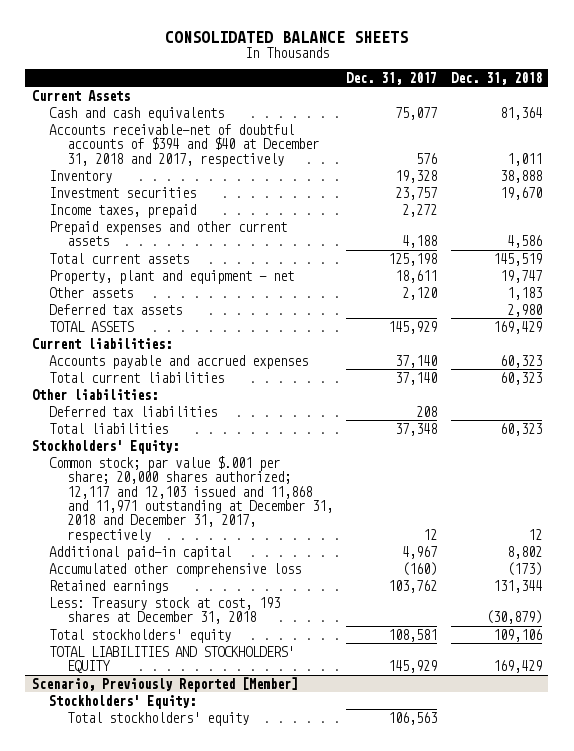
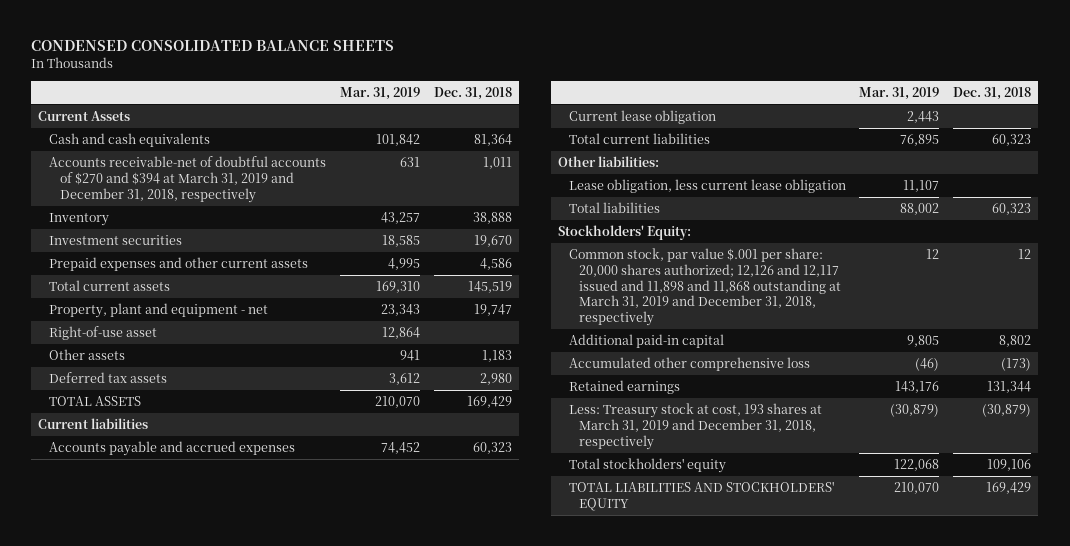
[164,30,408,43] CONSOLIDATED BALANCE SHEETS -> [31,39,395,51] CONDENSED CONSOLIDATED BALANCE SHEETS
[346,71,438,85] Dec. 31, 2017 -> none
none -> [340,86,421,100] Mar. 31, 2019
[49,123,320,167] Accounts receivable-net of doubtful accounts of $394 and $40 at December 31, 2018 and 2017, respectively -> [49,156,327,203] Accounts receivable-net of doubtful accounts of $270 and $394 at March 31, 2019 and December 31, 2018, respectively
[49,203,197,218] Income taxes, prepaid -> none
none -> [49,326,158,341] Right-of-use asset
[31,337,172,349] Current liabilities: -> [38,418,149,430] Current liabilities
none -> [568,110,716,125] Current lease obligation
[49,405,218,417] Deferred tax liabilities -> none
none -> [568,179,846,194] Lease obligation, less current lease obligation
[49,455,334,543] Common stock; par value $.001 per share; 20,000 shares authorized; 12,117 and 12,103 issued and 11,868 and 11,971 outstanding at December 31, 2018 and December 31, 2017, respectively -> [568,248,842,327] Common stock, par value $.001 per share: 20,000 shares authorized; 12,126 and 12,117 issued and 11,898 and 11,868 outstanding at March 31, 2019 and December 31, 2018, respectively
[49,596,281,625] Less: Treasury stock at cost, 193 shares at December 31, 2018 -> [568,403,822,450] Less: Treasury stock at cost, 193 shares at March 31, 2019 and December 31, 2018, respectively
[31,676,298,692] Scenario, Previously Reported [Member] -> none
[49,694,197,709] Stockholders' Equity: -> none
[67,711,250,726] Total stockholders' equity -> none

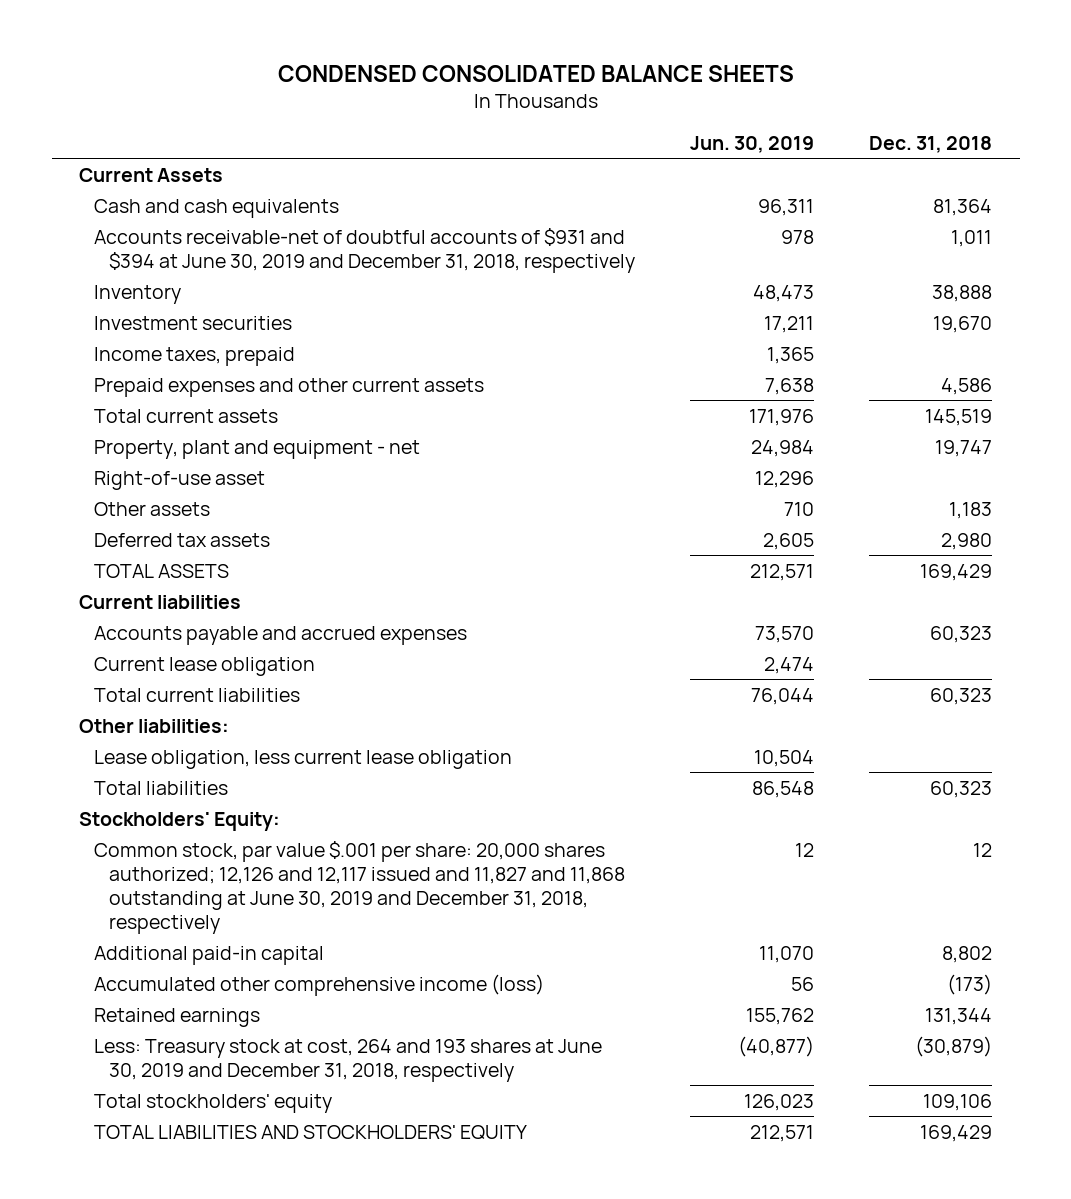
[340,86,421,100] Mar. 31, 2019 -> none
none -> [690,135,815,153] Jun. 30, 2019
[49,156,327,203] Accounts receivable-net of doubtful accounts of $270 and $394 at March 31, 2019 and December 31, 2018, respectively -> [94,227,636,273] Accounts receivable-net of doubtful accounts of $931 and $394 at June 30, 2019 and December 31, 2018, respectively
none -> [94,346,296,366] Income taxes, prepaid
[568,248,842,327] Common stock, par value $.001 per share: 20,000 shares authorized; 12,126 and 12,117 issued and 11,898 and 11,868 outstanding at March 31, 2019 and December 31, 2018, respectively -> [94,840,626,934] Common stock, par value $.001 per share: 20,000 shares authorized; 12,126 and 12,117 issued and 11,827 and 11,868 outstanding at June 30, 2019 and December 31, 2018, respectively
[568,357,810,372] Accumulated other comprehensive loss -> [94,973,545,996] Accumulated other comprehensive income (loss)
[568,403,822,450] Less: Treasury stock at cost, 193 shares at March 31, 2019 and December 31, 2018, respectively -> [94,1038,603,1082] Less: Treasury stock at cost, 264 and 193 shares at June 30, 2019 and December 31, 2018, respectively

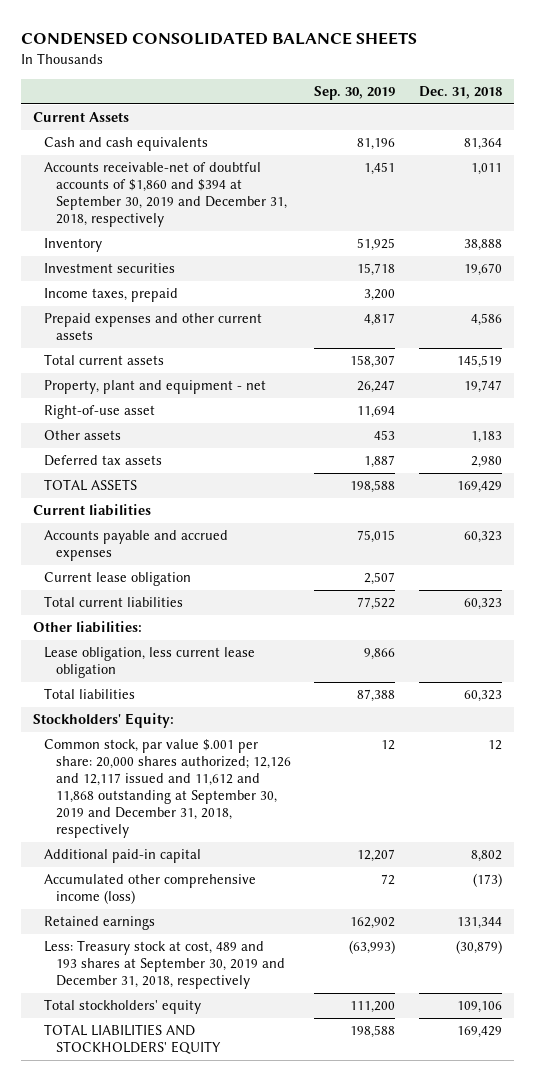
[690,135,815,153] Jun. 30, 2019 -> none
none -> [314,85,396,100] Sep. 30, 2019
[94,227,636,273] Accounts receivable-net of doubtful accounts of $931 and $394 at June 30, 2019 and December 31, 2018, respectively -> [44,162,287,228] Accounts receivable-net of doubtful accounts of $1,860 and $394 at September 30, 2019 and December 31, 2018, respectively
[94,840,626,934] Common stock, par value $.001 per share: 20,000 shares authorized; 12,126 and 12,117 issued and 11,827 and 11,868 outstanding at June 30, 2019 and December 31, 2018, respectively -> [44,739,291,839] Common stock, par value $.001 per share: 20,000 shares authorized; 12,126 and 12,117 issued and 11,612 and 11,868 outstanding at September 30, 2019 and December 31, 2018, respectively
[94,1038,603,1082] Less: Treasury stock at cost, 264 and 193 shares at June 30, 2019 and December 31, 2018, respectively -> [44,940,285,990] Less: Treasury stock at cost, 489 and 193 shares at September 30, 2019 and December 31, 2018, respectively

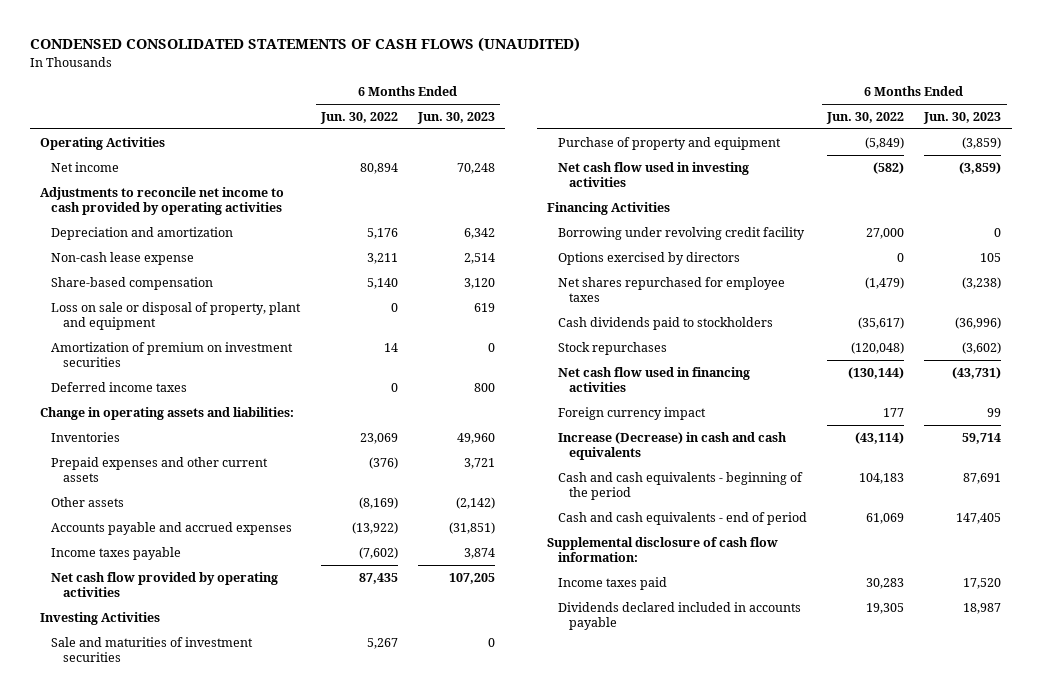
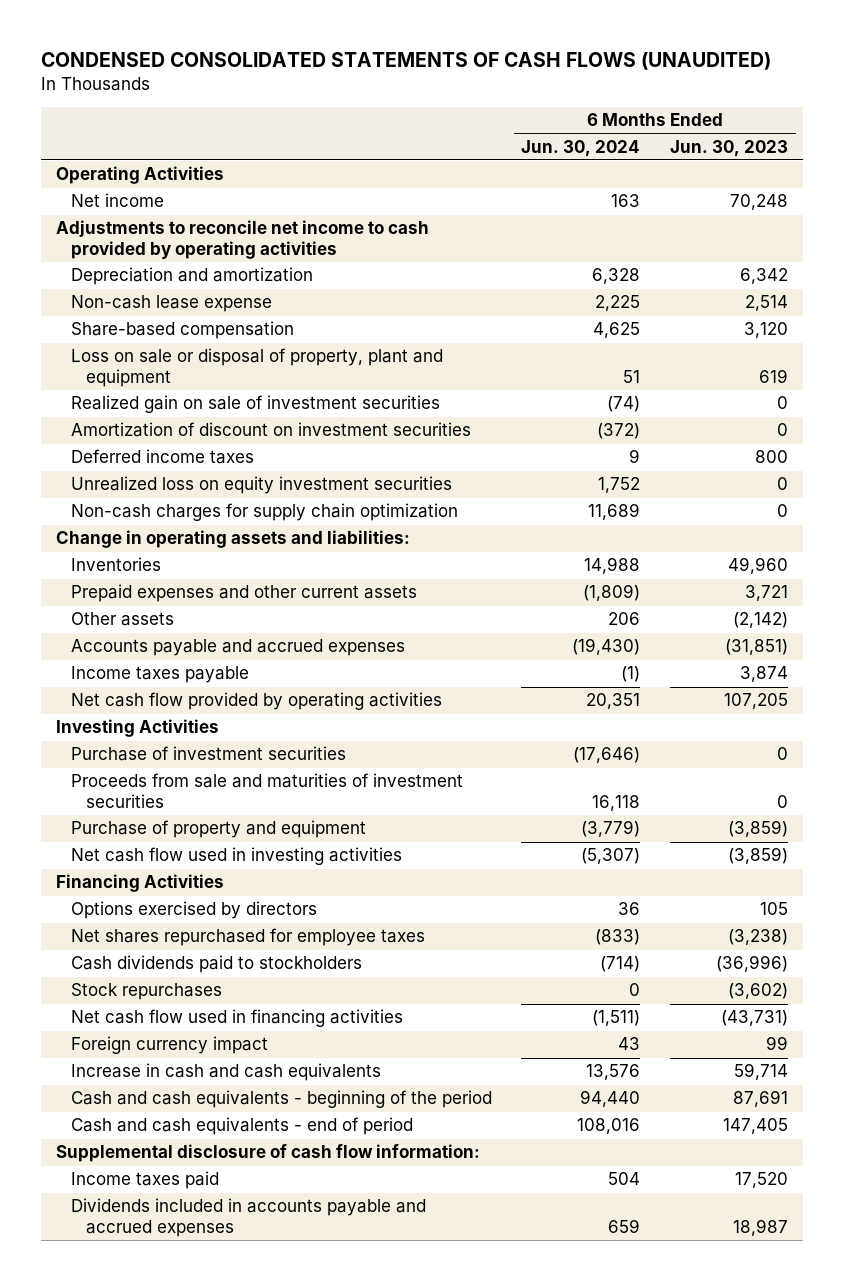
[319,112,398,125] Jun. 30, 2022 -> none
none -> [521,139,641,157] Jun. 30, 2024
none -> [70,395,440,414] Realized gain on sale of investment securities
[51,341,294,368] Amortization of premium on investment securities -> [70,422,471,438] Amortization of discount on investment securities
none -> [70,476,452,495] Unrealized loss on equity investment securities
none -> [70,503,458,522] Non-cash charges for supply chain optimization
none -> [70,746,346,762] Purchase of investment securities
[51,636,254,663] Sale and maturities of investment securities -> [70,773,463,808] Proceeds from sale and maturities of investment securities
[558,226,806,240] Borrowing under revolving credit facility -> none
[558,431,788,461] Increase (Decrease) in cash and cash equivalents -> [70,1063,381,1082] Increase in cash and cash equivalents
[558,601,802,631] Dividends declared included in accounts payable -> [70,1198,426,1237] Dividends included in accounts payable and accrued expenses

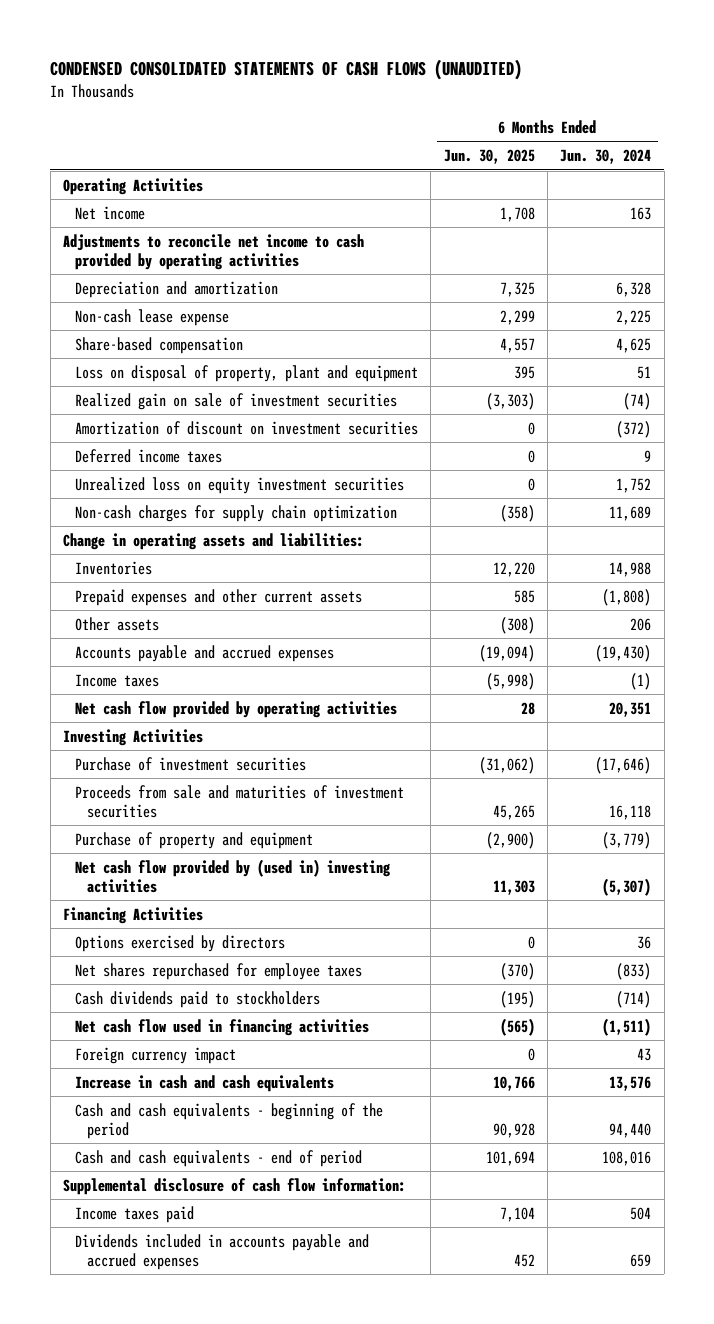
[670,139,789,157] Jun. 30, 2023 -> none
none -> [443,149,535,165] Jun. 30, 2025
[70,348,443,387] Loss on sale or disposal of property, plant and equipment -> [74,364,418,382] Loss on disposal of property, plant and equipment
[583,584,641,602] (1,809) -> [602,588,652,606] (1,808)
[70,666,249,684] Income taxes payable -> [74,673,159,687] Income taxes
[70,847,402,866] Net cash flow used in investing activities -> [74,858,391,893] Net cash flow provided by (used in) investing activities
[70,983,222,1001] Stock repurchases -> none

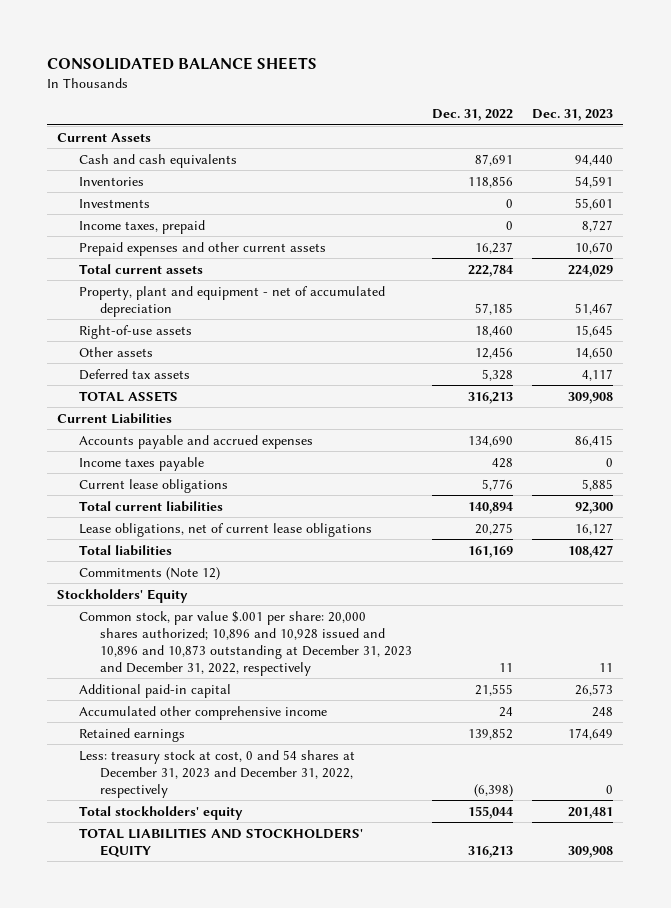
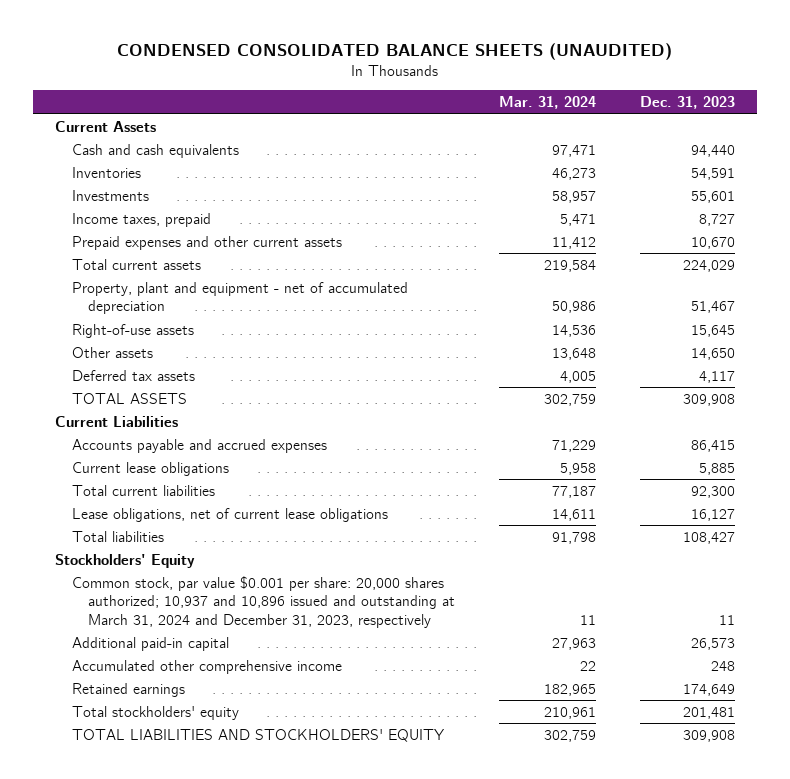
[47,57,318,71] CONSOLIDATED BALANCE SHEETS -> [117,42,673,60] CONDENSED CONSOLIDATED BALANCE SHEETS (UNAUDITED)
[431,109,513,122] Dec. 31, 2022 -> none
none -> [499,95,597,109] Mar. 31, 2024
[78,456,204,471] Income taxes payable -> none
[78,566,220,580] Commitments (Note 12) -> none
[78,610,413,676] Common stock, par value $.001 per share: 20,000 shares authorized; 10,896 and 10,928 issued and 10,896 and 10,873 outstanding at December 31, 2023 and December 31, 2022, respectively -> [71,575,456,628] Common stock, par value $0.001 per share: 20,000 shares authorized; 10,937 and 10,896 issued and outstanding at March 31, 2024 and December 31, 2023, respectively
[78,749,355,798] Less: treasury stock at cost, 0 and 54 shares at December 31, 2023 and December 31, 2022, respectively -> none

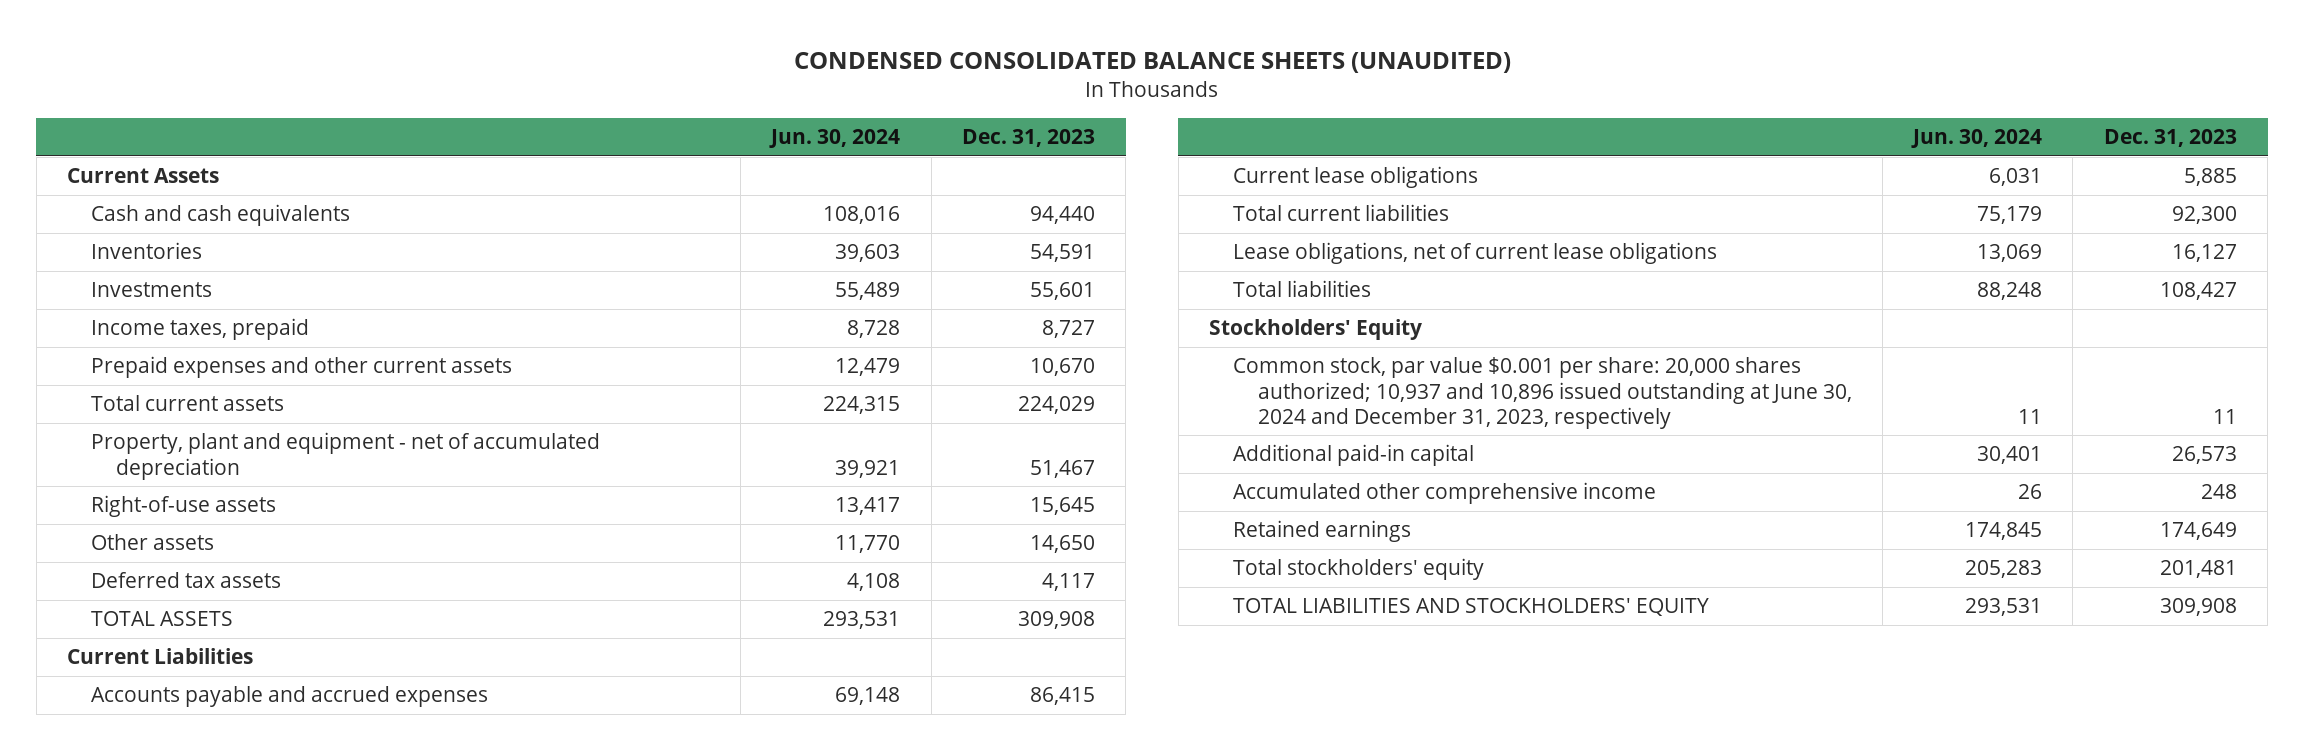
[499,95,597,109] Mar. 31, 2024 -> none
none -> [769,129,901,149] Jun. 30, 2024
[71,575,456,628] Common stock, par value $0.001 per share: 20,000 shares authorized; 10,937 and 10,896 issued and outstanding at March 31, 2024 and December 31, 2023, respectively -> [1233,357,1852,429] Common stock, par value $0.001 per share: 20,000 shares authorized; 10,937 and 10,896 issued outstanding at June 30, 2024 and December 31, 2023, respectively

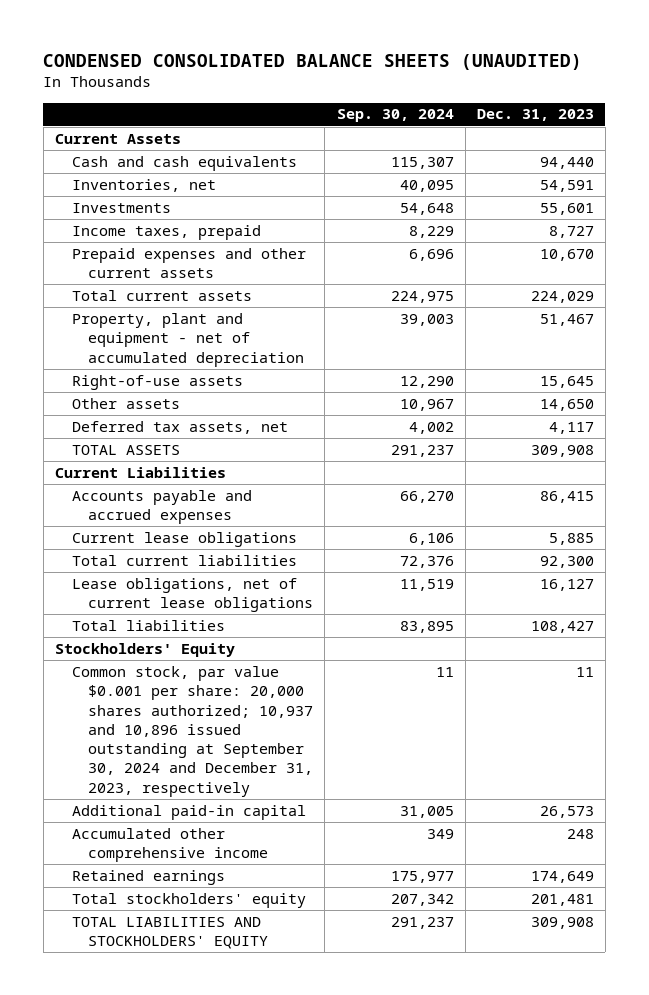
[769,129,901,149] Jun. 30, 2024 -> none
none -> [336,109,454,123] Sep. 30, 2024
[91,242,203,260] Inventories -> [71,178,216,192] Inventories, net
[91,572,282,589] Deferred tax assets -> [71,420,288,434] Deferred tax assets, net
[1233,357,1852,429] Common stock, par value $0.001 per share: 20,000 shares authorized; 10,937 and 10,896 issued outstanding at June 30, 2024 and December 31, 2023, respectively -> [71,665,314,797] Common stock, par value $0.001 per share: 20,000 shares authorized; 10,937 and 10,896 issued outstanding at September 30, 2024 and December 31, 2023, respectively

